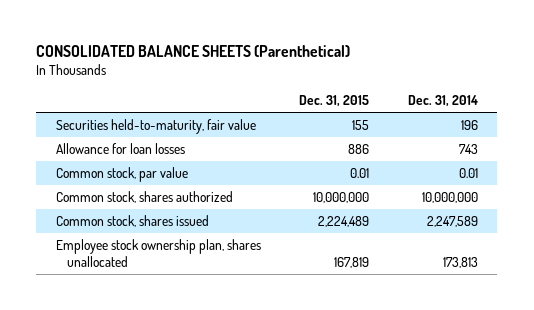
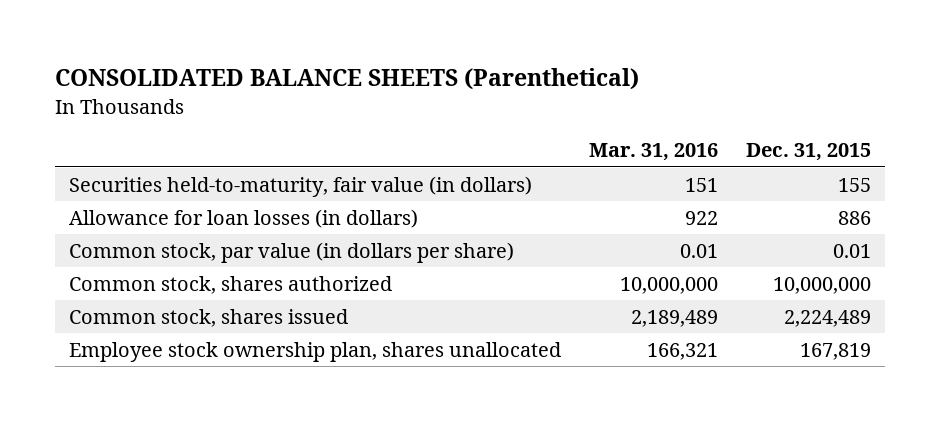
[408,94,479,107] Dec. 31, 2014 -> none
none -> [588,143,718,162] Mar. 31, 2016
[55,118,256,134] Securities held-to-maturity, fair value -> [69,175,533,197] Securities held-to-maturity, fair value (in dollars)
[55,142,185,154] Allowance for loan losses -> [69,208,419,228] Allowance for loan losses (in dollars)
[55,166,188,182] Common stock, par value -> [69,241,515,263] Common stock, par value (in dollars per share)

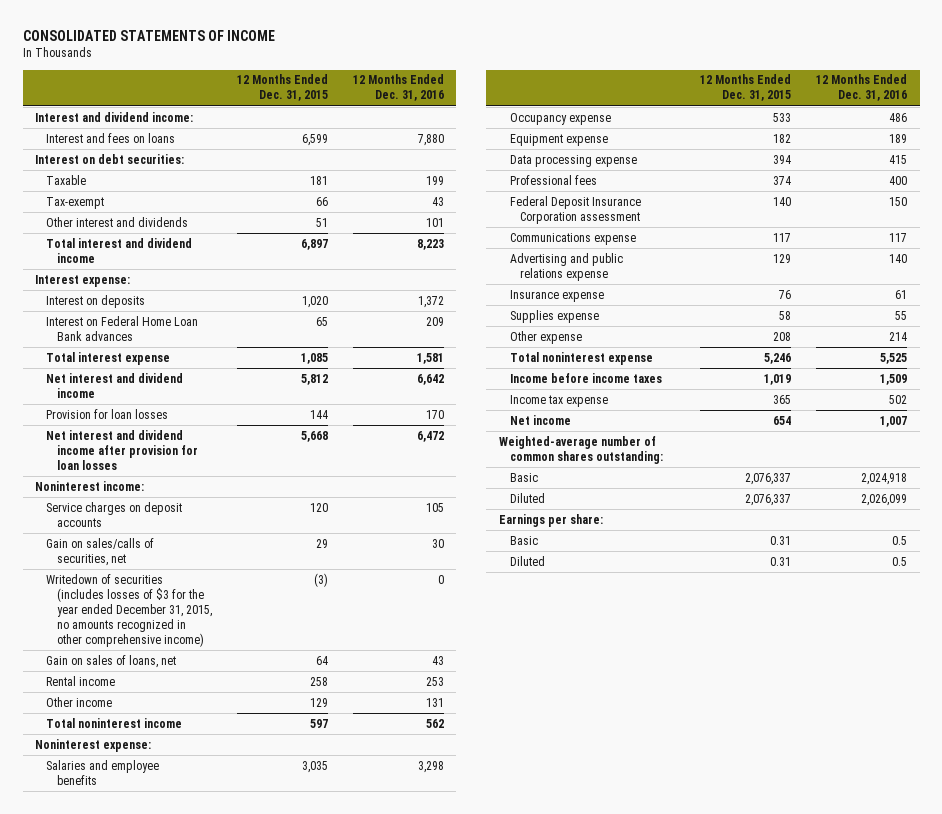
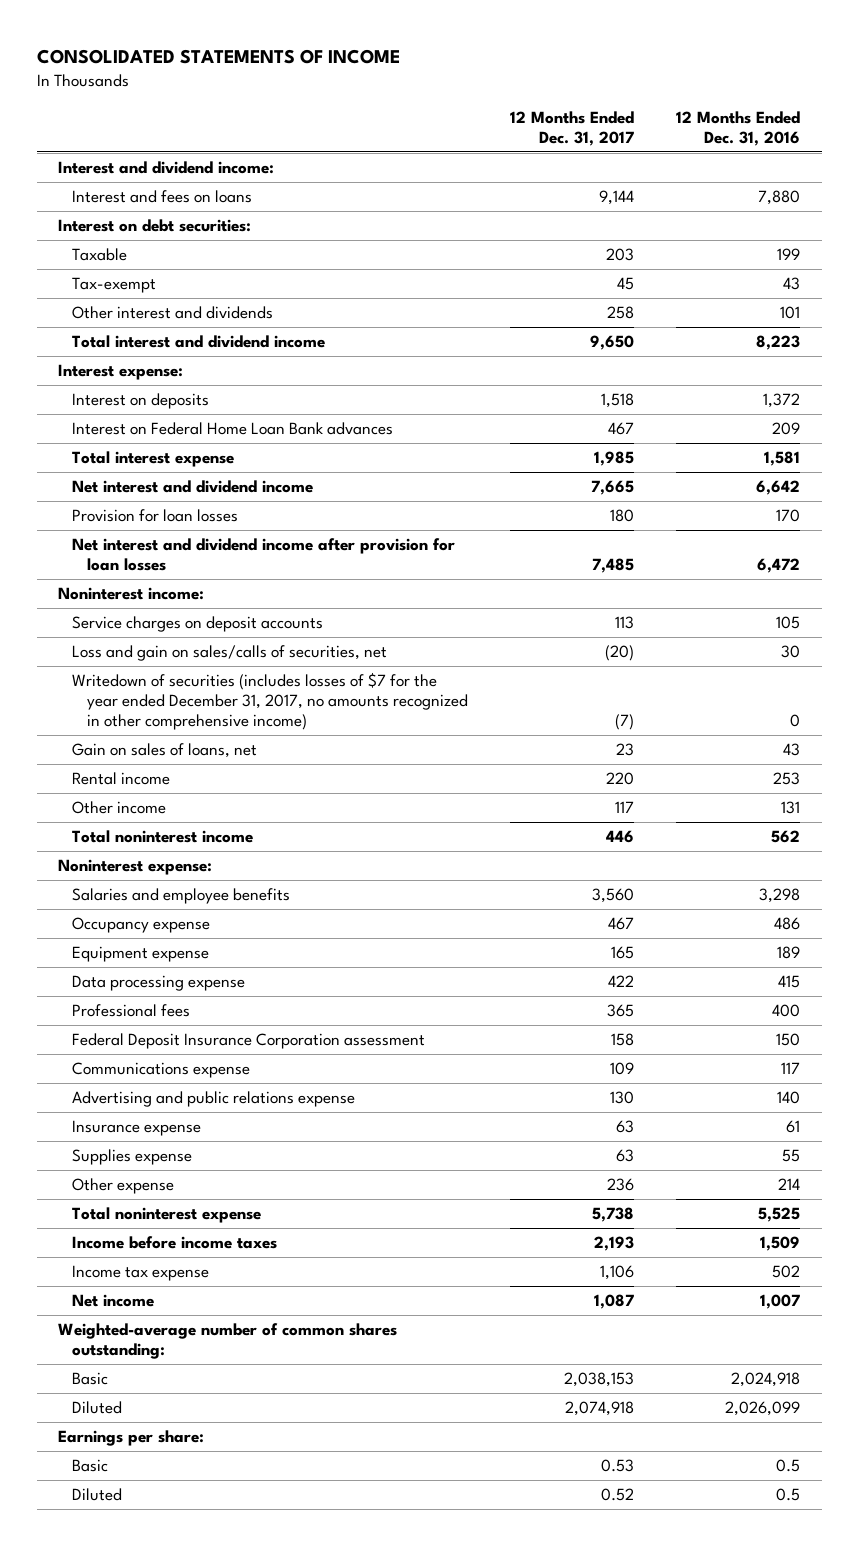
[236,74,328,102] 12 Months Ended Dec. 31, 2015 -> none
none -> [510,111,635,146] 12 Months Ended Dec. 31, 2017
[45,537,154,566] Gain on sales/calls of securities, net -> [72,645,388,662] Loss and gain on sales/calls of securities, net
[45,573,212,647] Writedown of securities (includes losses of $3 for the year ended December 31, 2015, no amounts recognized in other comprehensive income) -> [72,672,468,730] Writedown of securities (includes losses of $7 for the year ended December 31, 2017, no amounts recognized in other comprehensive income)

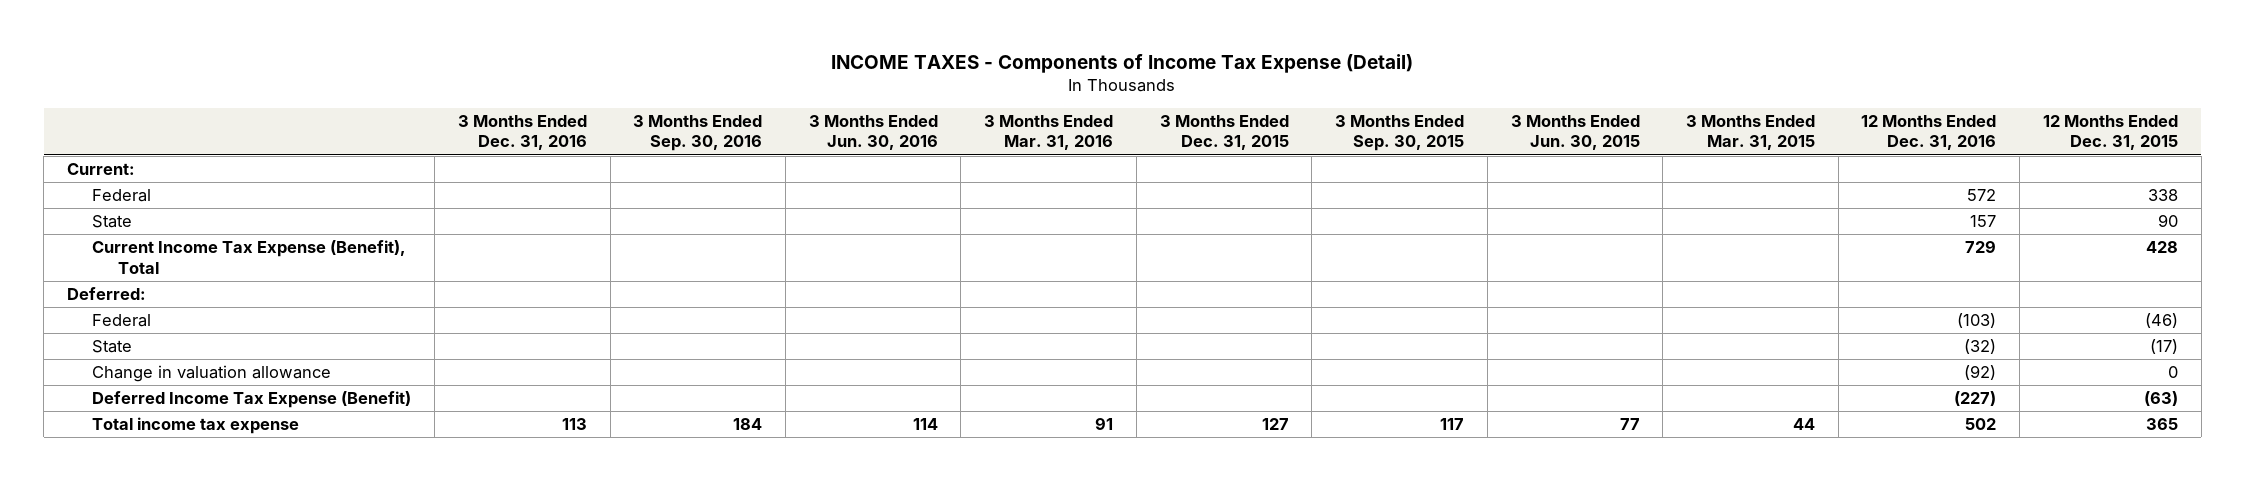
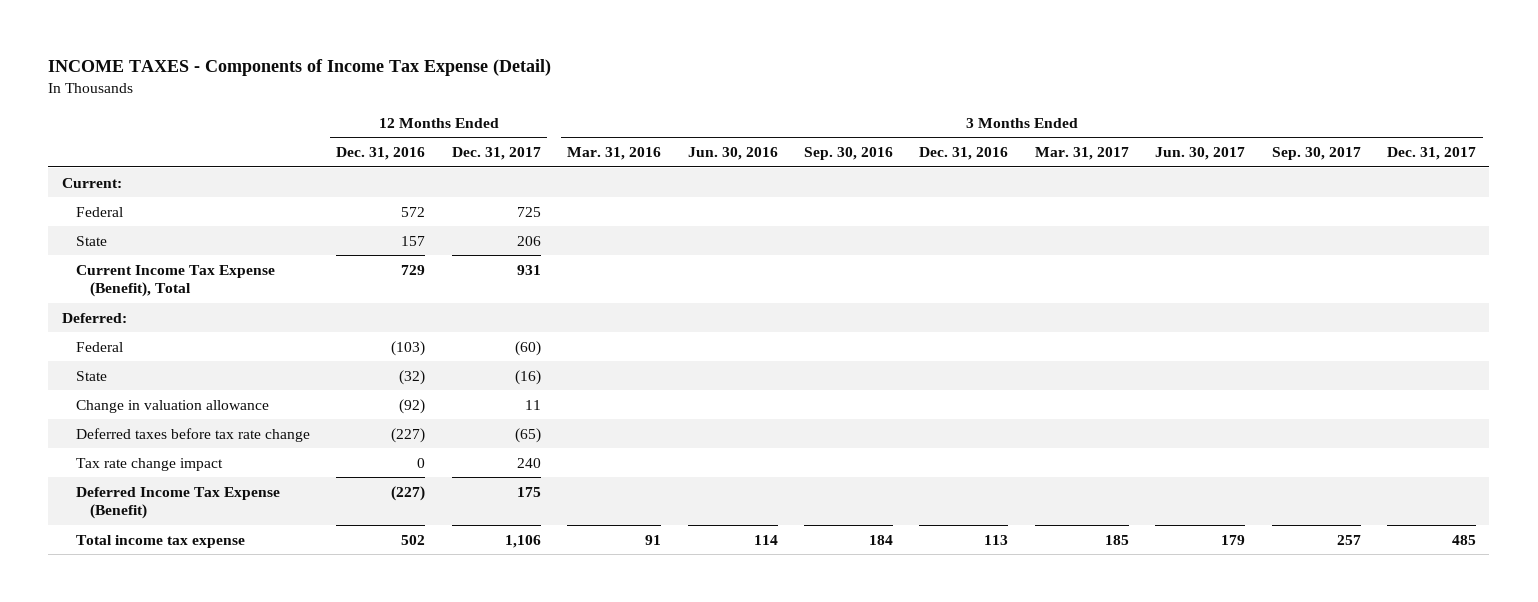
[1159,114,1289,151] 3 Months Ended Dec. 31, 2015 -> none
[1335,114,1465,152] 3 Months Ended Sep. 30, 2015 -> none
[1510,114,1640,151] 3 Months Ended Jun. 30, 2015 -> none
[1685,114,1815,151] 3 Months Ended Mar. 31, 2015 -> none
[2042,114,2178,151] 12 Months Ended Dec. 31, 2015 -> none
none -> [451,147,541,161] Dec. 31, 2017
none -> [1034,147,1129,161] Mar. 31, 2017
none -> [1155,147,1246,161] Jun. 30, 2017
none -> [1271,147,1361,161] Sep. 30, 2017
none -> [1387,147,1477,161] Dec. 31, 2017
none -> [75,427,310,442] Deferred taxes before tax rate change
none -> [75,457,223,471] Tax rate change impact

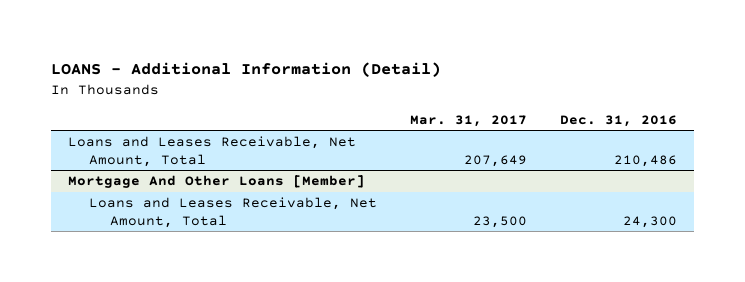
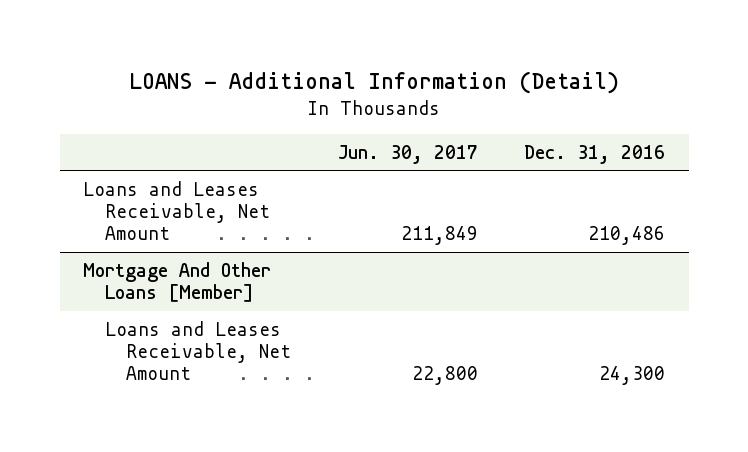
[410,114,528,127] Mar. 31, 2017 -> none
none -> [337,144,478,164] Jun. 30, 2017
[67,136,356,167] Loans and Leases Receivable, Net Amount, Total -> [82,180,270,241] Loans and Leases Receivable, Net Amount
[89,197,378,228] Loans and Leases Receivable, Net Amount, Total -> [104,320,292,381] Loans and Leases Receivable, Net Amount

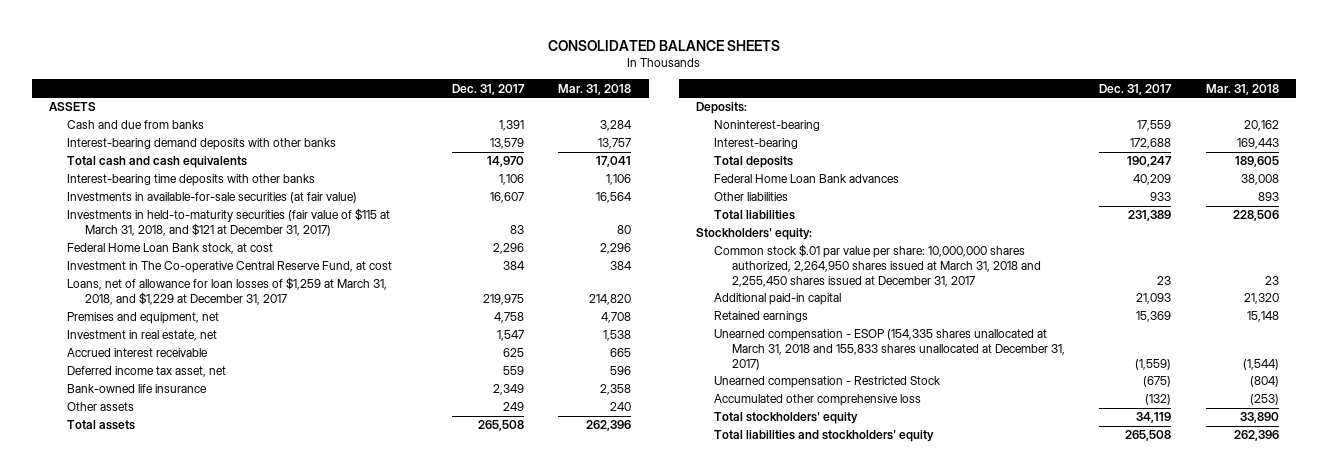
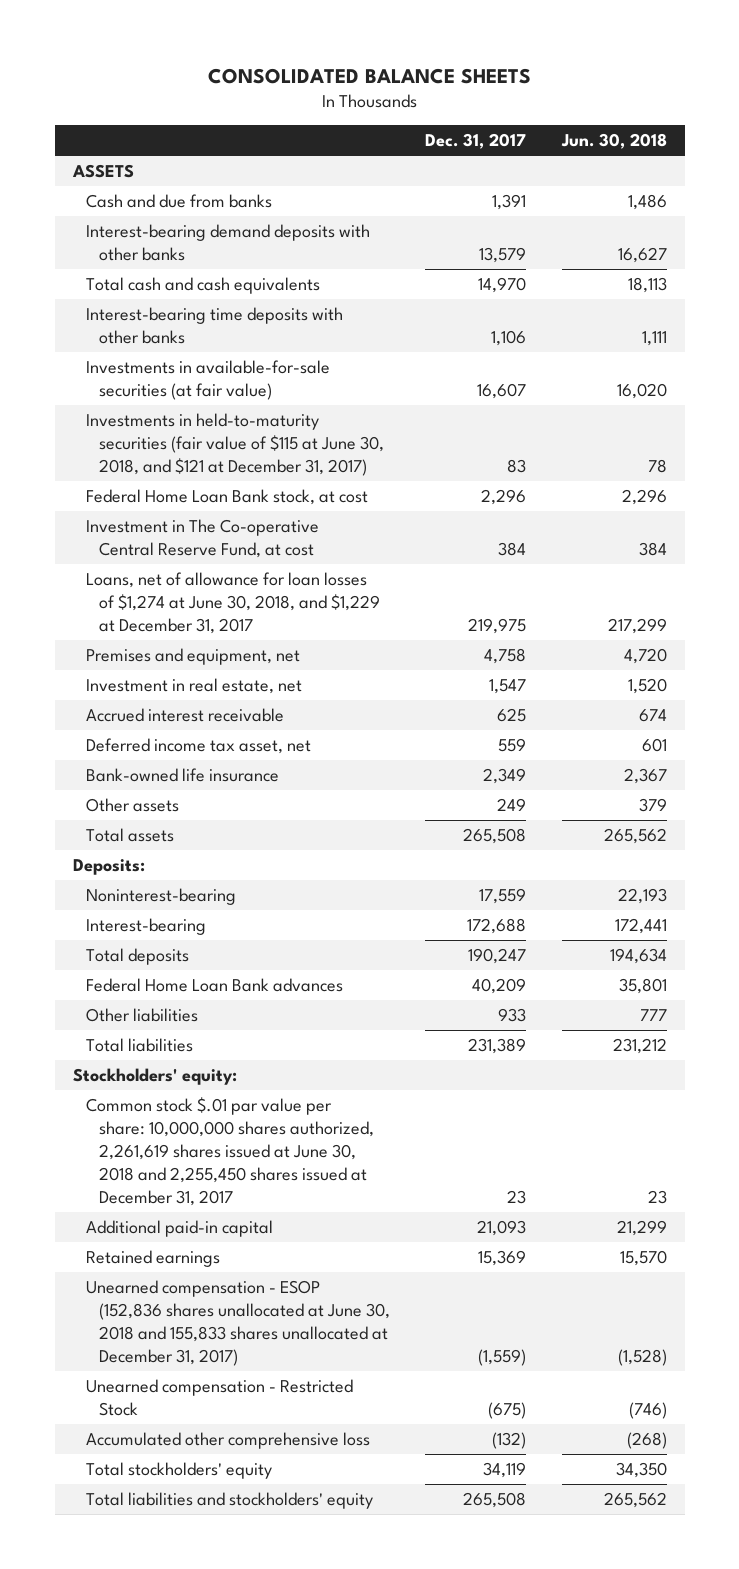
[558,83,632,95] Mar. 31, 2018 -> none
none -> [560,133,667,150] Jun. 30, 2018
[66,208,390,237] Investments in held-to-maturity securities (fair value of $115 at March 31, 2018, and $121 at December 31, 2017) -> [85,412,384,476] Investments in held-to-maturity securities (fair value of $115 at June 30, 2018, and $121 at December 31, 2017)
[66,277,387,306] Loans, net of allowance for loan losses of $1,259 at March 31, 2018, and $1,229 at December 31, 2017 -> [85,571,380,634] Loans, net of allowance for loan losses of $1,274 at June 30, 2018, and $1,229 at December 31, 2017
[714,244,1042,287] Common stock $.01 par value per share: 10,000,000 shares authorized, 2,264,950 shares issued at March 31, 2018 and 2,255,450 shares issued at December 31, 2017 -> [85,1096,374,1207] Common stock $.01 par value per share: 10,000,000 shares authorized, 2,261,619 shares issued at June 30, 2018 and 2,255,450 shares issued at December 31, 2017
[714,329,1066,370] Unearned compensation - ESOP (154,335 shares unallocated at March 31, 2018 and 155,833 shares unallocated at December 31, 2017) -> [85,1279,390,1367] Unearned compensation - ESOP (152,836 shares unallocated at June 30, 2018 and 155,833 shares unallocated at December 31, 2017)

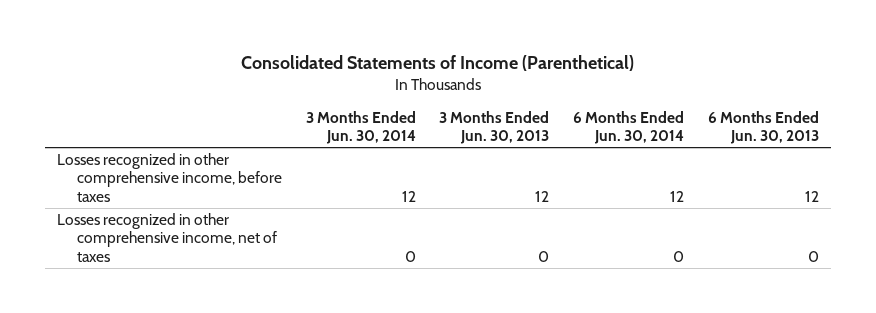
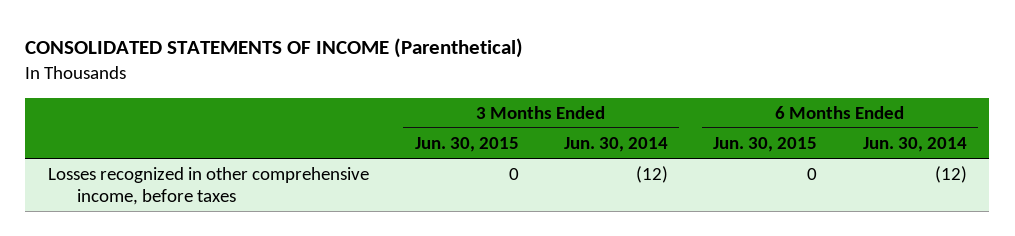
[240,55,634,72] Consolidated Statements of Income (Parenthetical) -> [25,38,524,59] CONSOLIDATED STATEMENTS OF INCOME (Parenthetical)
[439,110,550,145] 3 Months Ended Jun. 30, 2013 -> none
[707,110,819,145] 6 Months Ended Jun. 30, 2013 -> none
none -> [414,137,519,153] Jun. 30, 2015
none -> [713,137,818,153] Jun. 30, 2015
[57,212,277,263] Losses recognized in other comprehensive income, net of taxes -> none
[401,191,416,203] 12 -> [635,166,668,184] (12)
[670,191,685,203] 12 -> [934,166,967,184] (12)

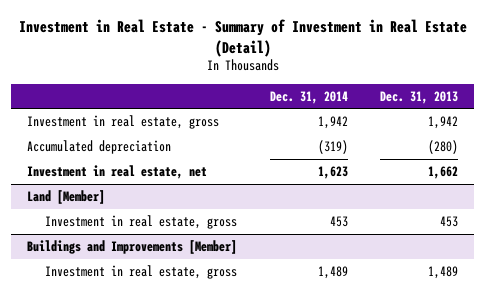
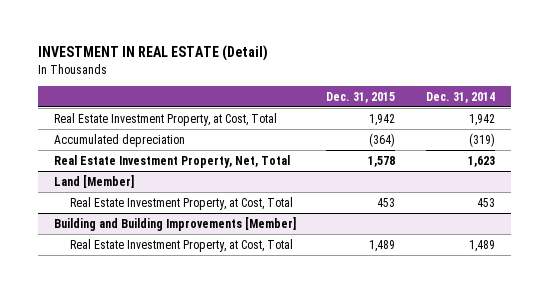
[18,18,467,57] Investment in Real Estate - Summary of Investment in Real Estate (Detail) -> [38,45,269,62] INVESTMENT IN REAL ESTATE (Detail)
[380,90,459,104] Dec. 31, 2013 -> none
none -> [326,91,396,103] Dec. 31, 2015
[27,114,220,129] Investment in real estate, gross -> [53,112,277,126] Real Estate Investment Property, at Cost, Total
[27,164,208,179] Investment in real estate, net -> [53,154,290,168] Real Estate Investment Property, Net, Total
[45,214,238,229] Investment in real estate, gross -> [69,196,293,210] Real Estate Investment Property, at Cost, Total
[27,239,238,254] Buildings and Improvements [Member] -> [53,216,296,231] Building and Building Improvements [Member]
[45,264,238,279] Investment in real estate, gross -> [69,238,293,252] Real Estate Investment Property, at Cost, Total

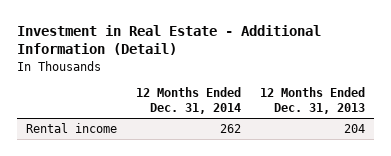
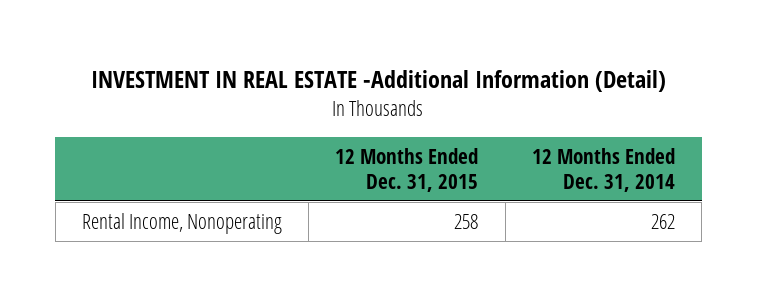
[16,24,321,56] Investment in Real Estate - Additional Information (Detail) -> [91,69,667,92] INVESTMENT IN REAL ESTATE -Additional Information (Detail)
[259,87,365,115] 12 Months Ended Dec. 31, 2013 -> none
none -> [335,148,479,192] 12 Months Ended Dec. 31, 2015
[26,123,118,134] Rental income -> [81,212,282,234] Rental Income, Nonoperating

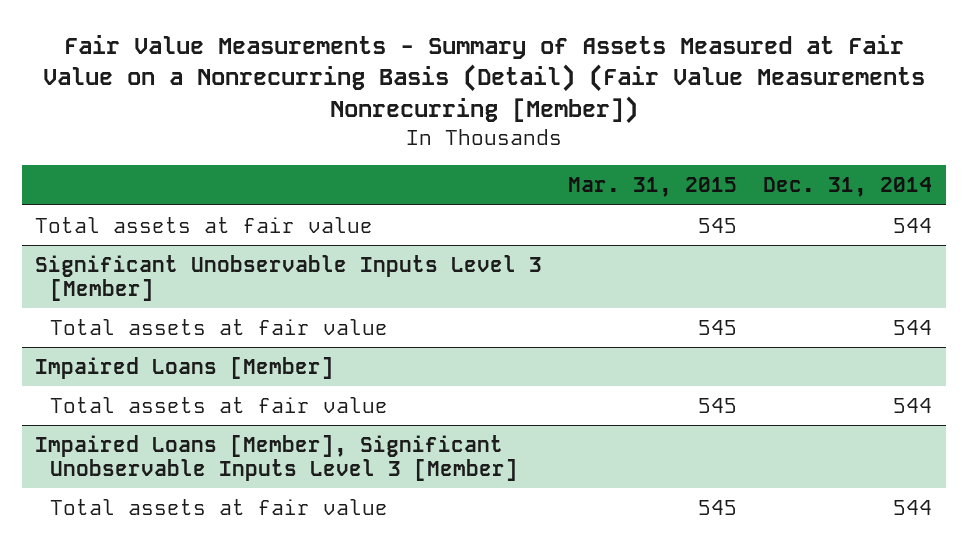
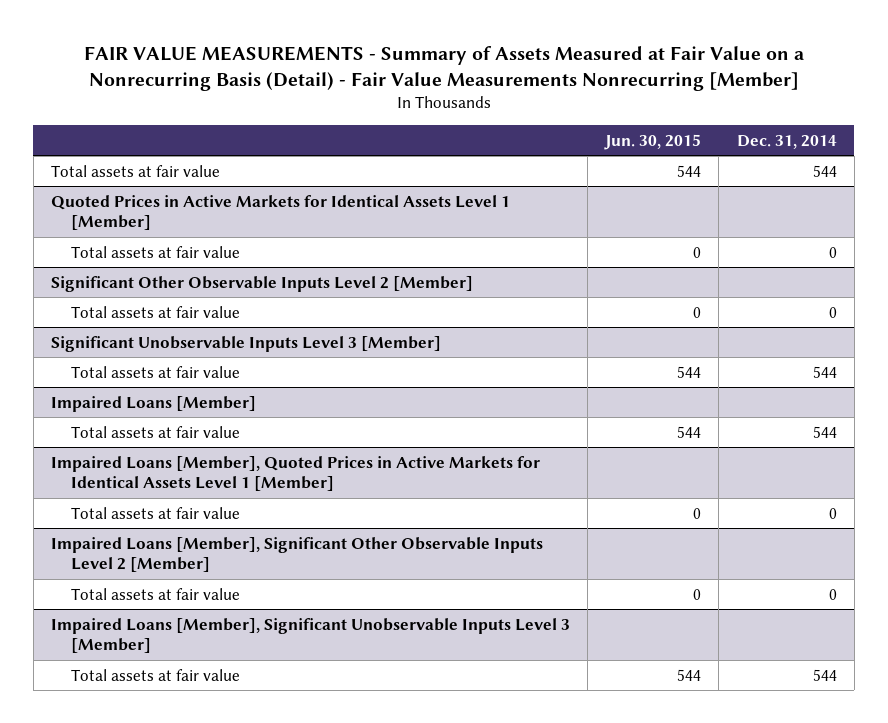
[42,34,925,125] Fair Value Measurements - Summary of Assets Measured at Fair Value on a Nonrecurring Basis (Detail) (Fair Value Measurements Nonrecurring [Member]) -> [83,45,804,91] FAIR VALUE MEASUREMENTS - Summary of Assets Measured at Fair Value on a Nonrecurring Basis (Detail) - Fair Value Measurements Nonrecurring [Member]
[568,177,738,198] Mar. 31, 2015 -> none
none -> [604,133,702,150] Jun. 30, 2015
none -> [51,194,511,231] Quoted Prices in Active Markets for Identical Assets Level 1 [Member]
none -> [71,245,241,258] Total assets at fair value
none -> [51,275,474,292] Significant Other Observable Inputs Level 2 [Member]
none -> [71,305,241,318] Total assets at fair value
none -> [51,455,541,492] Impaired Loans [Member], Quoted Prices in Active Markets for Identical Assets Level 1 [Member]
none -> [71,506,241,519] Total assets at fair value
none -> [51,536,544,573] Impaired Loans [Member], Significant Other Observable Inputs Level 2 [Member]
none -> [71,587,241,600] Total assets at fair value

